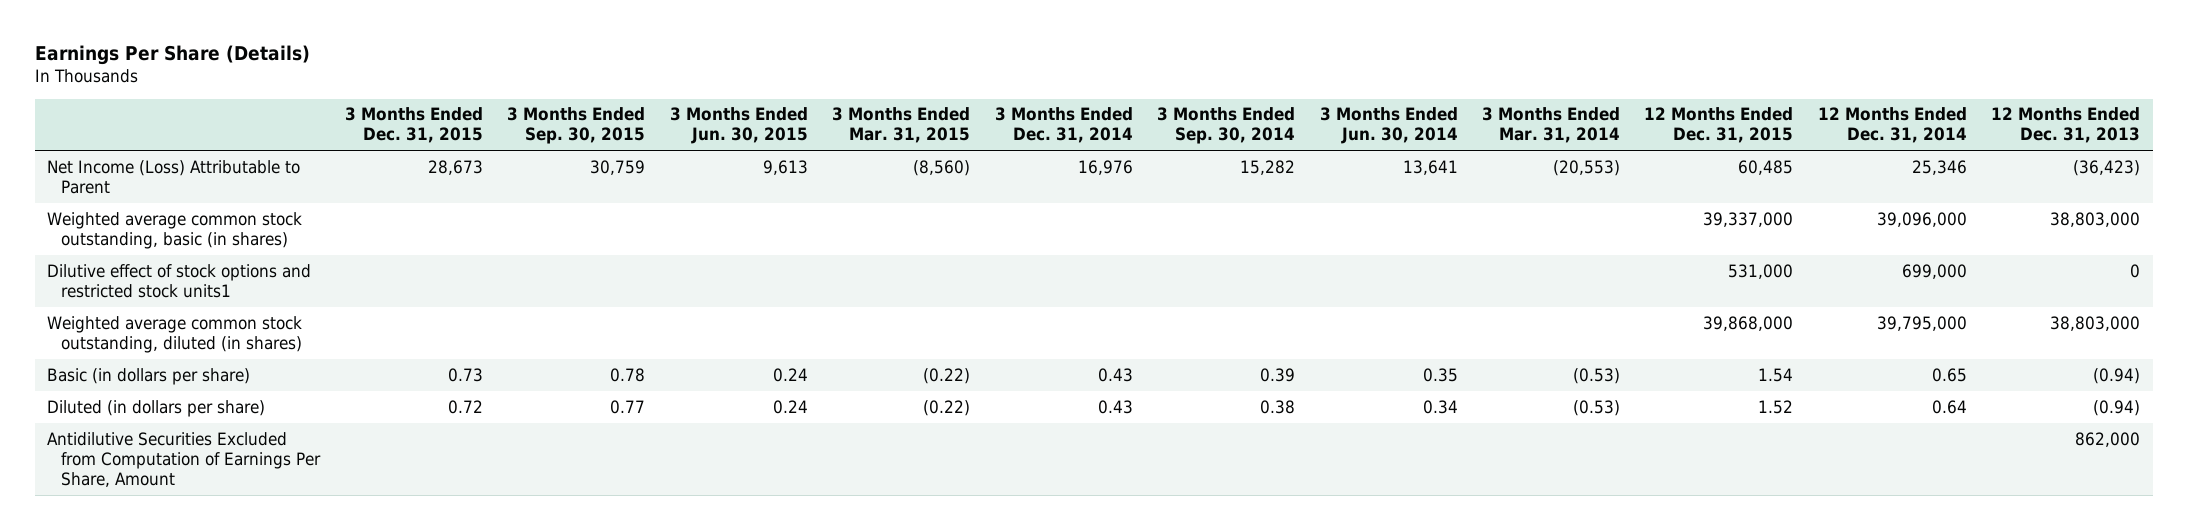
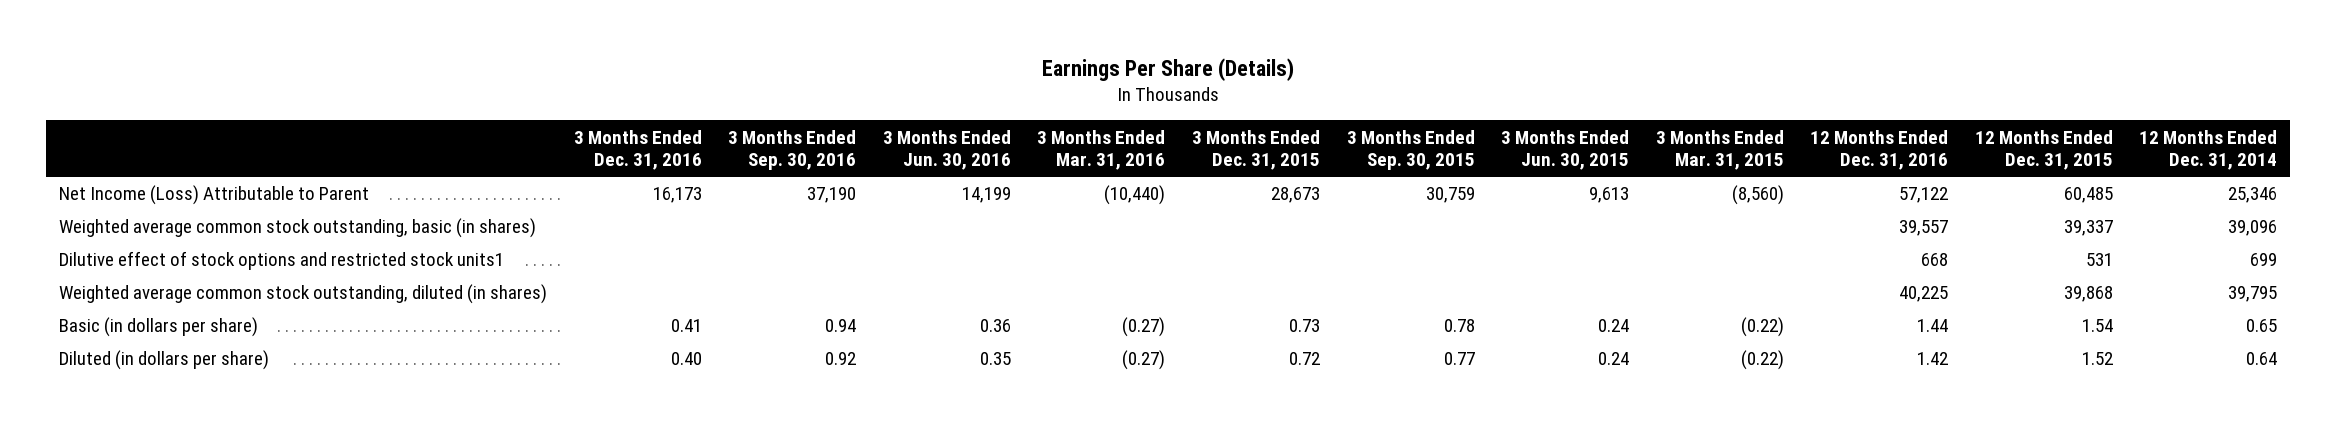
[994,107,1133,144] 3 Months Ended Dec. 31, 2014 -> none
[1157,107,1296,145] 3 Months Ended Sep. 30, 2014 -> none
[1319,107,1458,145] 3 Months Ended Jun. 30, 2014 -> none
[1481,107,1620,144] 3 Months Ended Mar. 31, 2014 -> none
[1991,107,2141,144] 12 Months Ended Dec. 31, 2013 -> none
none -> [573,129,702,171] 3 Months Ended Dec. 31, 2016
none -> [728,129,857,171] 3 Months Ended Sep. 30, 2016
none -> [882,129,1011,171] 3 Months Ended Jun. 30, 2016
none -> [1037,129,1166,171] 3 Months Ended Mar. 31, 2016
none -> [1810,129,1949,171] 12 Months Ended Dec. 31, 2016
[1703,211,1794,227] 39,337,000 -> [2063,220,2113,237] 39,337
[1876,211,1967,227] 39,096,000 -> [2228,220,2278,237] 39,096
[1728,263,1794,279] 531,000 -> [2085,253,2113,267] 531
[1901,263,1967,279] 699,000 -> [2250,253,2278,267] 699
[1703,315,1794,331] 39,868,000 -> [2063,286,2113,303] 39,868
[1876,315,1967,331] 39,795,000 -> [2228,286,2278,303] 39,795
[47,431,322,487] Antidilutive Securities Excluded from Computation of Earnings Per Share, Amount -> none

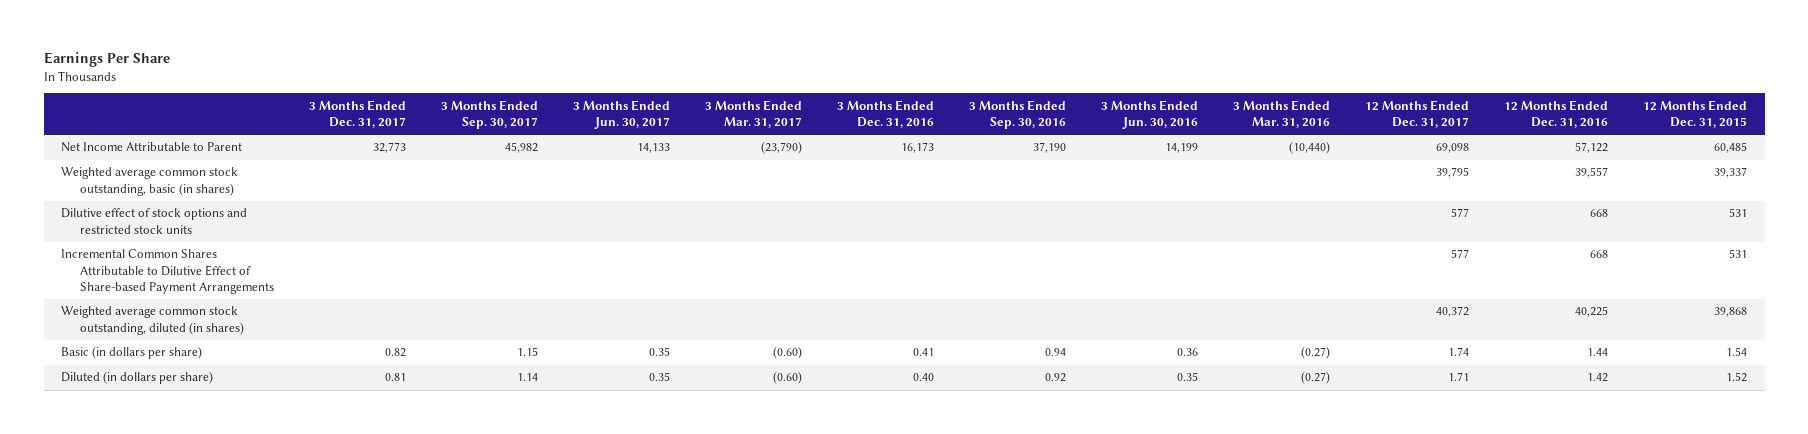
[1042,57,1295,81] Earnings Per Share (Details) -> [43,52,170,68] Earnings Per Share
[1192,129,1321,171] 3 Months Ended Dec. 31, 2015 -> none
[1346,129,1475,171] 3 Months Ended Sep. 30, 2015 -> none
[1501,129,1630,171] 3 Months Ended Jun. 30, 2015 -> none
[1655,129,1784,171] 3 Months Ended Mar. 31, 2015 -> none
[2139,129,2278,171] 12 Months Ended Dec. 31, 2014 -> none
none -> [309,99,407,129] 3 Months Ended Dec. 31, 2017
none -> [441,99,539,130] 3 Months Ended Sep. 30, 2017
none -> [573,99,671,130] 3 Months Ended Jun. 30, 2017
none -> [705,99,803,129] 3 Months Ended Mar. 31, 2017
none -> [1365,99,1470,129] 12 Months Ended Dec. 31, 2017
[59,185,370,206] Net Income (Loss) Attributable to Parent -> [61,142,243,153] Net Income Attributable to Parent
[59,251,505,271] Dilutive effect of stock options and restricted stock units1 -> [61,208,248,234] Dilutive effect of stock options and restricted stock units
none -> [61,249,275,294] Incremental Common Shares Attributable to Dilutive Effect of Share-based Payment Arrangements

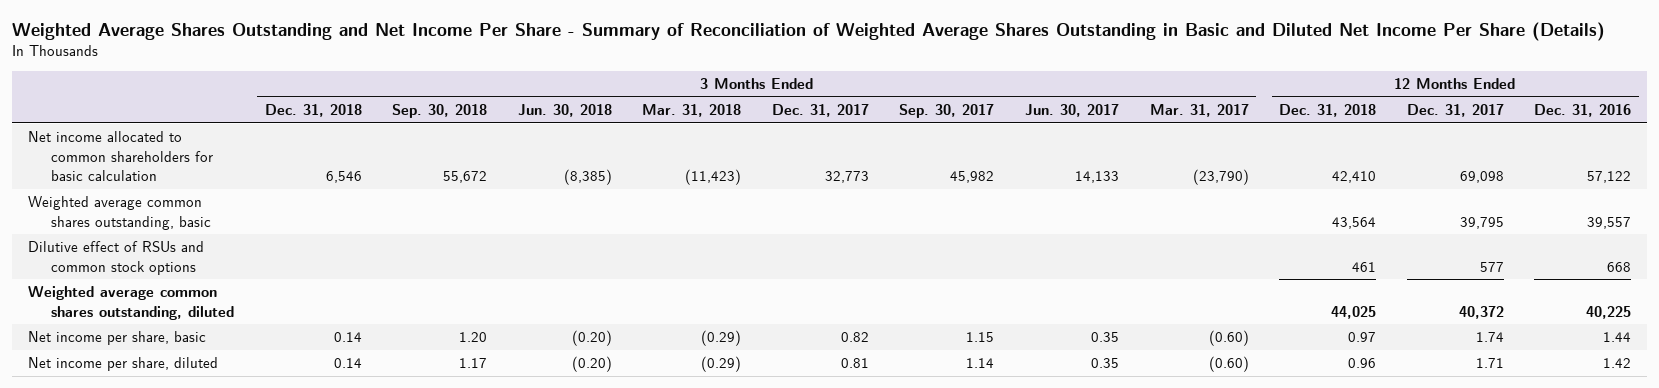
[43,52,170,68] Earnings Per Share -> [12,21,1606,41] Weighted Average Shares Outstanding and Net Income Per Share - Summary of Reconciliation of Weighted Average Shares Outstanding in Basic and Diluted Net Income Per Share (Details)
[837,99,935,129] 3 Months Ended Dec. 31, 2016 -> none
[969,99,1067,130] 3 Months Ended Sep. 30, 2016 -> none
[1101,99,1199,130] 3 Months Ended Jun. 30, 2016 -> none
[1233,99,1331,129] 3 Months Ended Mar. 31, 2016 -> none
[1643,99,1748,129] 12 Months Ended Dec. 31, 2015 -> none
none -> [264,104,362,118] Dec. 31, 2018
none -> [392,104,488,119] Sep. 30, 2018
none -> [517,104,612,118] Jun. 30, 2018
none -> [642,104,742,118] Mar. 31, 2018
none -> [1279,104,1377,118] Dec. 31, 2018
[61,249,275,294] Incremental Common Shares Attributable to Dilutive Effect of Share-based Payment Arrangements -> none
[61,142,243,153] Net Income Attributable to Parent -> [27,131,214,182] Net income allocated to common shareholders for basic calculation
[61,167,239,196] Weighted average common stock outstanding, basic (in shares) -> [27,196,212,230] Weighted average common shares outstanding, basic
[61,208,248,234] Dilutive effect of stock options and restricted stock units -> [27,241,204,275] Dilutive effect of RSUs and common stock options
[61,306,245,335] Weighted average common stock outstanding, diluted (in shares) -> [27,286,235,320] Weighted average common shares outstanding, diluted
[61,346,203,360] Basic (in dollars per share) -> [27,331,206,346] Net income per share, basic
[61,371,214,385] Diluted (in dollars per share) -> [27,357,218,372] Net income per share, diluted

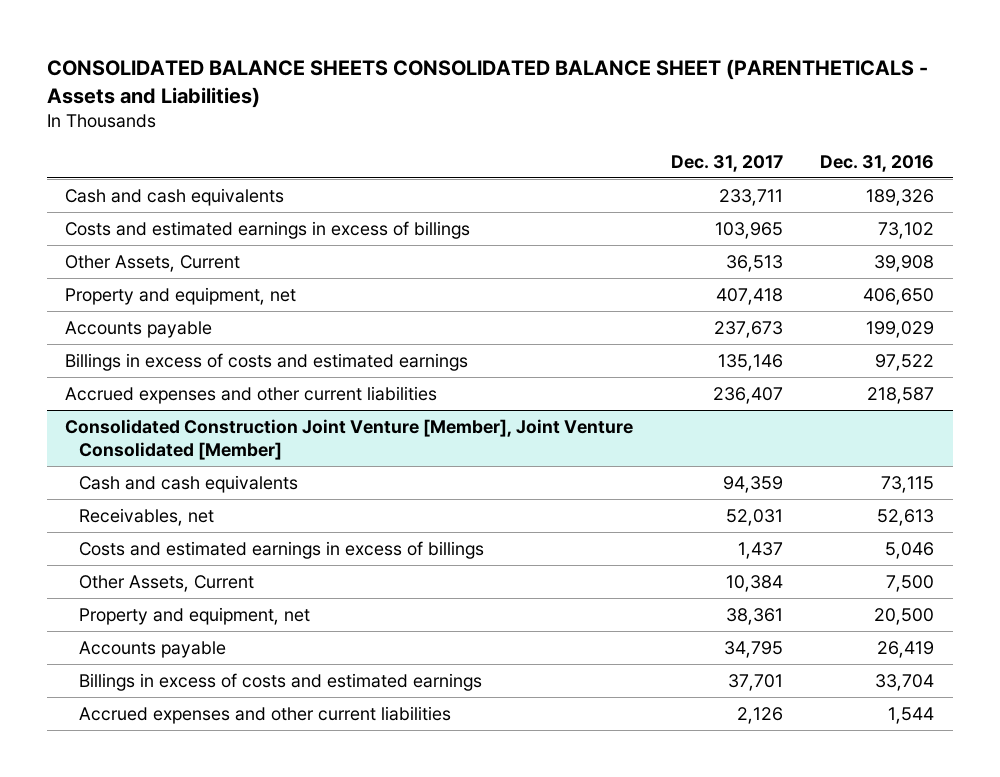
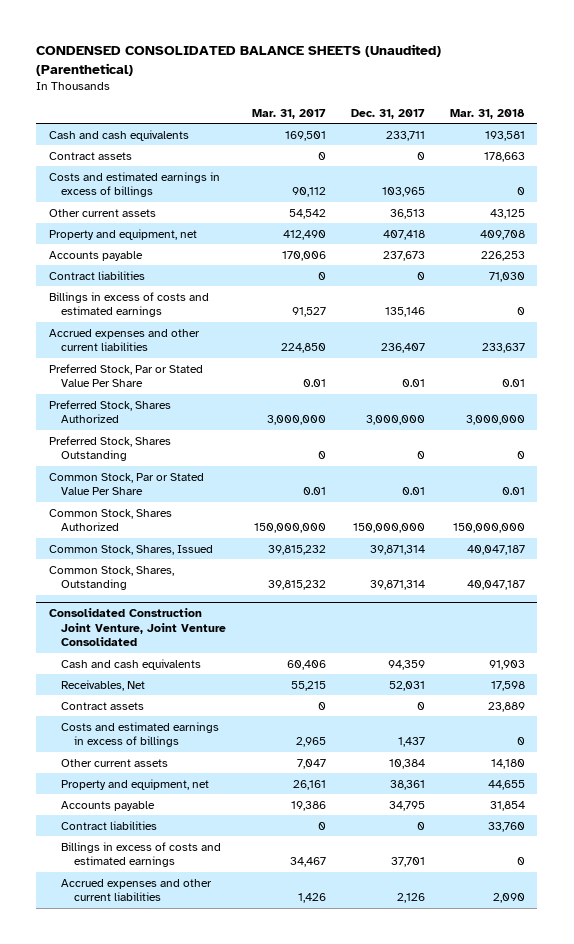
[46,58,928,108] CONSOLIDATED BALANCE SHEETS CONSOLIDATED BALANCE SHEET (PARENTHETICALS - Assets and Liabilities) -> [36,44,442,76] CONDENSED CONSOLIDATED BALANCE SHEETS (Unaudited) (Parenthetical)
[820,154,935,172] Dec. 31, 2016 -> none
none -> [251,108,326,119] Mar. 31, 2017
none -> [449,108,525,119] Mar. 31, 2018
none -> [48,151,132,160] Contract assets
[65,254,241,272] Other Assets, Current -> [48,208,156,217] Other current assets
none -> [48,270,145,280] Contract liabilities
none -> [48,363,203,388] Preferred Stock, Par or Stated Value Per Share
none -> [48,399,171,424] Preferred Stock, Shares Authorized
none -> [48,435,171,462] Preferred Stock, Shares Outstanding
none -> [48,472,204,496] Common Stock, Par or Stated Value Per Share
none -> [48,508,172,532] Common Stock, Shares Authorized
none -> [48,544,213,555] Common Stock, Shares, Issued
none -> [48,565,174,591] Common Stock, Shares, Outstanding
[65,418,634,460] Consolidated Construction Joint Venture [Member], Joint Venture Consolidated [Member] -> [48,608,227,647] Consolidated Construction Joint Venture, Joint Venture Consolidated
[78,507,214,526] Receivables, net -> [61,679,146,691] Receivables, Net
none -> [61,701,145,710] Contract assets
[78,574,254,592] Other Assets, Current -> [61,758,169,767] Other current assets
none -> [61,820,158,830] Contract liabilities

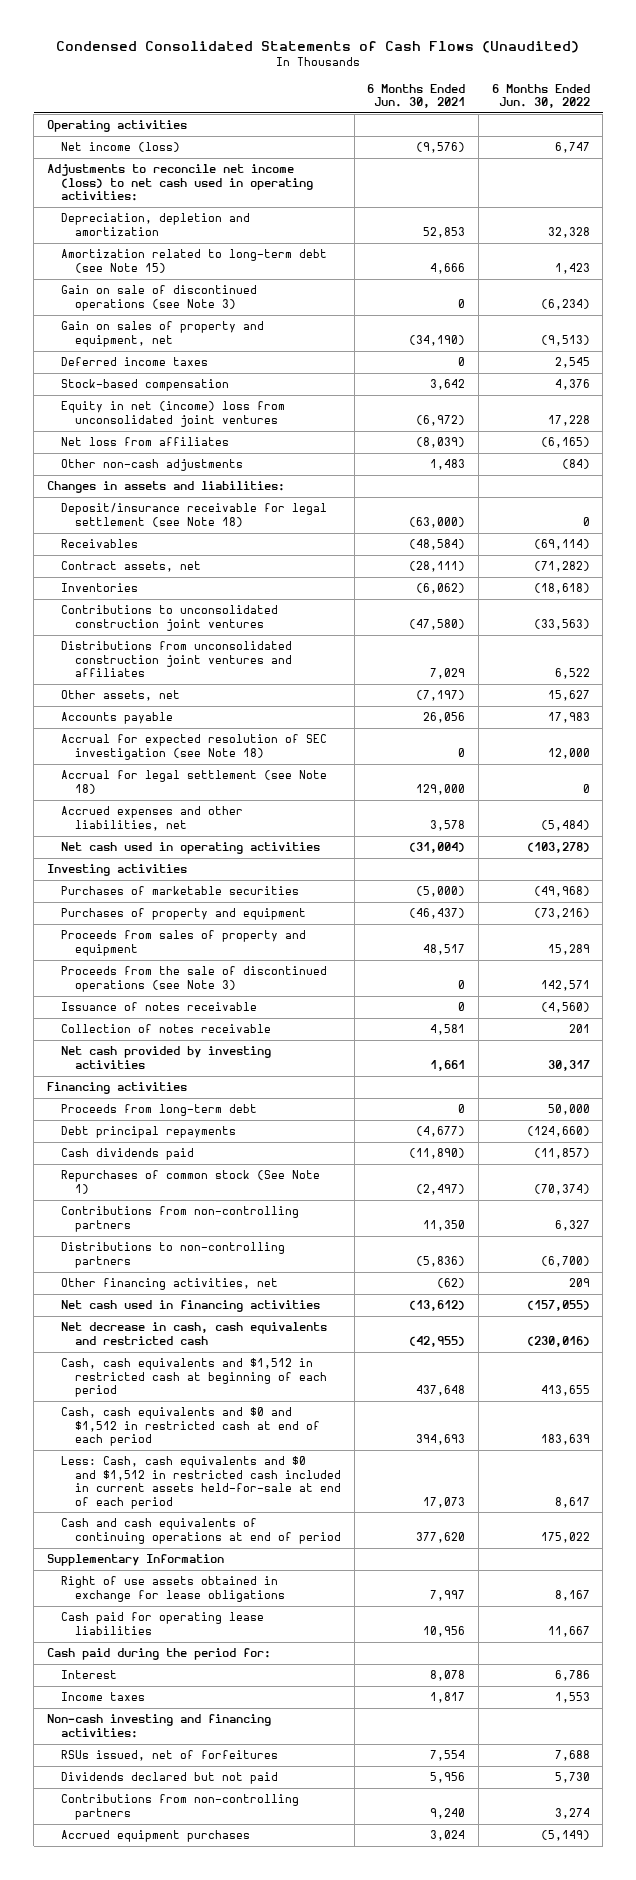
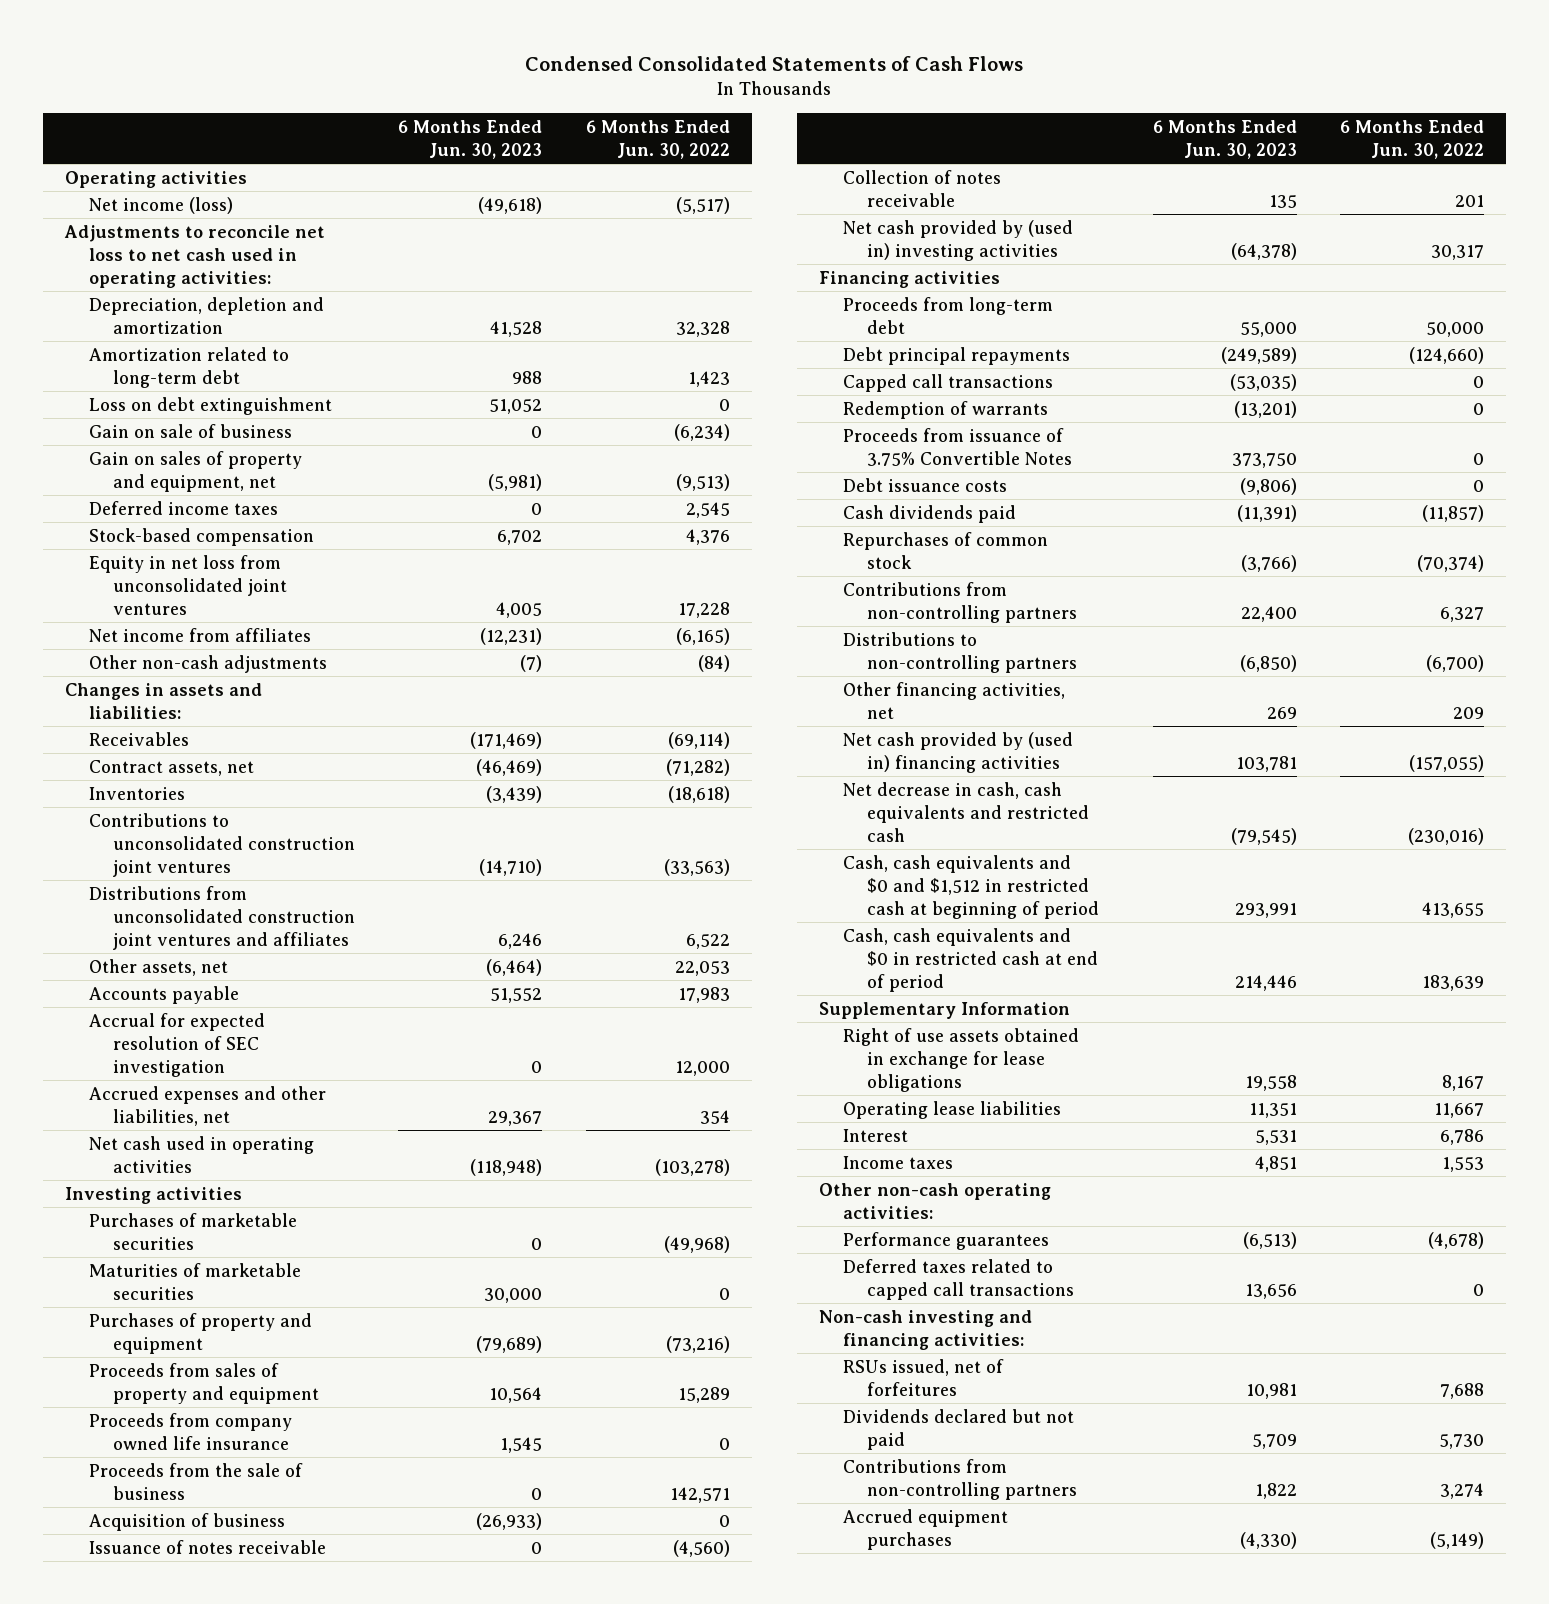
[56,40,580,53] Condensed Consolidated Statements of Cash Flows (Unaudited) -> [525,55,1024,71] Condensed Consolidated Statements of Cash Flows
[367,83,466,108] 6 Months Ended Jun. 30, 2021 -> none
none -> [398,120,543,159] 6 Months Ended Jun. 30, 2023
[554,142,590,154] 6,747 -> [676,196,731,214] (5,517)
[46,164,313,202] Adjustments to reconcile net income (loss) to net cash used in operating activities: -> [63,224,325,288] Adjustments to reconcile net loss to net cash used in operating activities:
[60,249,327,273] Amortization related to long-term debt (see Note 15) -> [88,346,289,388] Amortization related to long-term debt
none -> [88,396,332,415] Loss on debt extinguishment
[60,285,257,311] Gain on sale of discontinued operations (see Note 3) -> [88,423,292,438] Gain on sale of business
[60,401,285,427] Equity in net (income) loss from unconsolidated joint ventures -> [88,554,287,615] Equity in net loss from unconsolidated joint ventures
[60,437,229,447] Net loss from affiliates -> [88,627,311,642] Net income from affiliates
[60,503,327,527] Deposit/insurance receivable for legal settlement (see Note 18) -> none
[547,690,590,702] 15,627 -> [675,960,731,976] 22,053
[60,770,327,794] Accrual for legal settlement (see Note 18) -> none
[60,734,327,760] Accrual for expected resolution of SEC investigation (see Note 18) -> [88,1012,265,1077] Accrual for expected resolution of SEC investigation
[540,819,590,831] (5,484) -> [700,1109,731,1124] 354
none -> [88,1262,301,1300] Maturities of marketable securities
none -> [88,1412,292,1450] Proceeds from company owned life insurance
[60,966,327,992] Proceeds from the sale of discontinued operations (see Note 3) -> [88,1462,303,1500] Proceeds from the sale of business
none -> [88,1512,285,1531] Acquisition of business
[60,1046,271,1069] Net cash provided by investing activities -> [842,219,1073,261] Net cash provided by (used in) investing activities
none -> [842,373,1053,392] Capped call transactions
none -> [842,400,1048,419] Redemption of warrants
none -> [842,427,1072,466] Proceeds from issuance of 3.75% Convertible Notes
none -> [842,477,1007,492] Debt issuance costs
[60,1170,320,1194] Repurchases of common stock (See Note 1) -> [842,531,1048,569] Repurchases of common stock
[60,1300,320,1313] Net cash used in financing activities -> [842,731,1073,773] Net cash provided by (used in) financing activities
[60,1456,342,1509] Less: Cash, cash equivalents and $0 and $1,512 in restricted cash included in current assets held-for-sale at end of each period -> none
[60,1518,342,1544] Cash and cash equivalents of continuing operations at end of period -> none
[60,1358,328,1398] Cash, cash equivalents and $1,512 in restricted cash at beginning of each period -> [842,854,1099,919] Cash, cash equivalents and $0 and $1,512 in restricted cash at beginning of period
[60,1407,321,1447] Cash, cash equivalents and $0 and $1,512 in restricted cash at end of each period -> [842,927,1098,992] Cash, cash equivalents and $0 in restricted cash at end of period
[46,1648,271,1661] Cash paid during the period for: -> none
[60,1612,264,1635] Cash paid for operating lease liabilities -> [842,1100,1061,1119] Operating lease liabilities
none -> [818,1182,1051,1219] Other non-cash operating activities:
none -> [842,1231,1049,1250] Performance guarantees
none -> [842,1258,1074,1300] Deferred taxes related to capped call transactions

